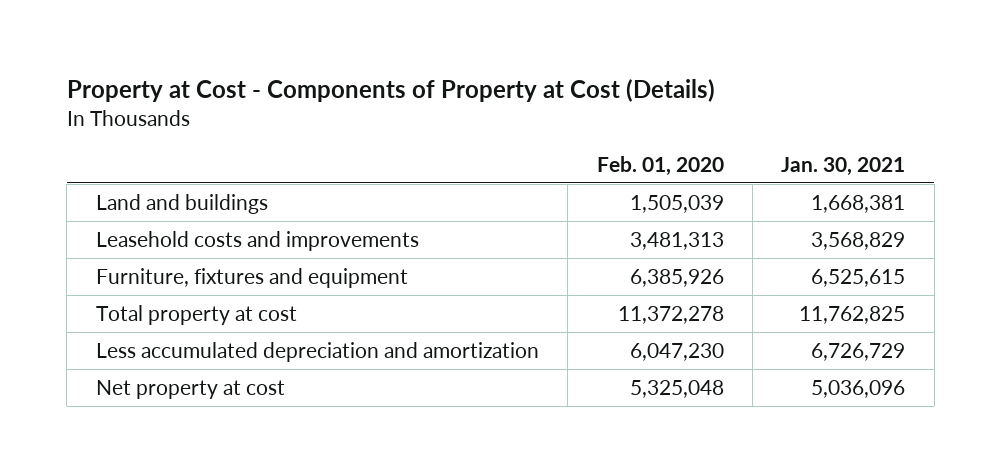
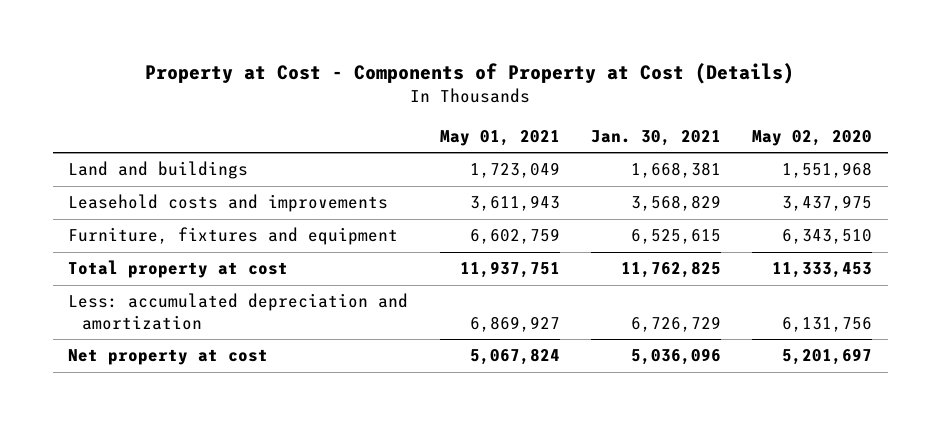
[596,155,724,176] Feb. 01, 2020 -> none
none -> [439,129,560,146] May 01, 2021
none -> [752,129,873,146] May 02, 2020
[95,341,539,362] Less accumulated depreciation and amortization -> [68,293,409,331] Less: accumulated depreciation and amortization

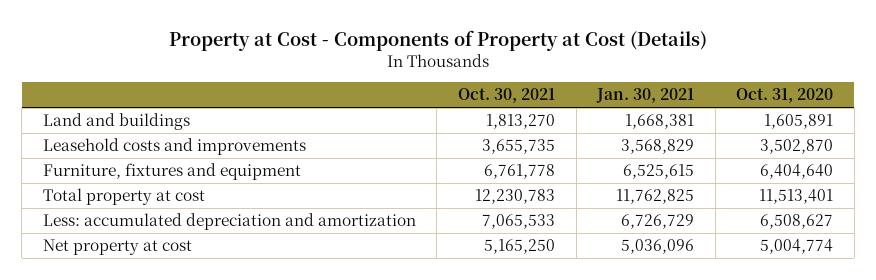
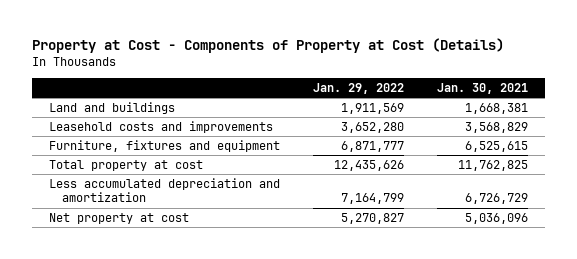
[457,88,555,104] Oct. 30, 2021 -> none
[736,88,834,104] Oct. 31, 2020 -> none
none -> [313,83,405,95] Jan. 29, 2022
[42,213,416,231] Less: accumulated depreciation and amortization -> [48,177,280,203] Less accumulated depreciation and amortization

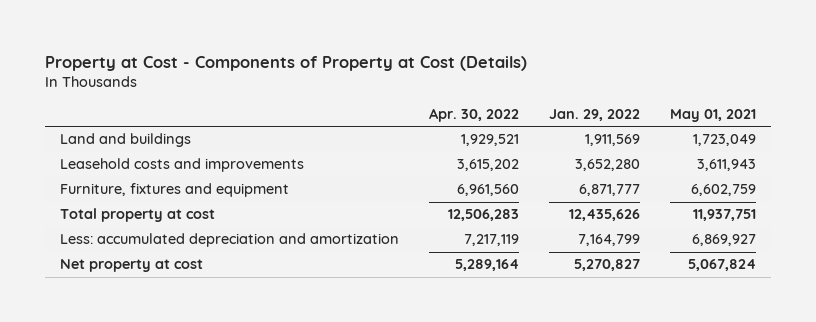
[437,83,529,95] Jan. 30, 2021 -> none
none -> [429,107,520,122] Apr. 30, 2022
none -> [669,108,756,122] May 01, 2021
[48,177,280,203] Less accumulated depreciation and amortization -> [60,233,400,248] Less: accumulated depreciation and amortization

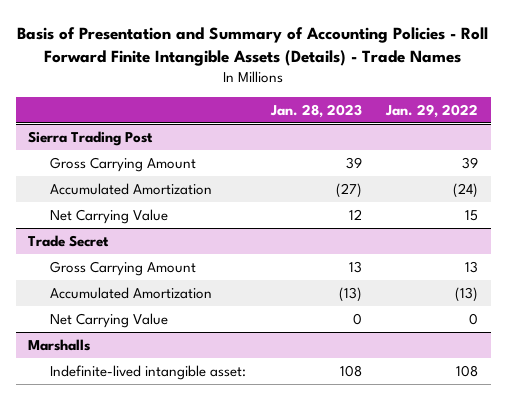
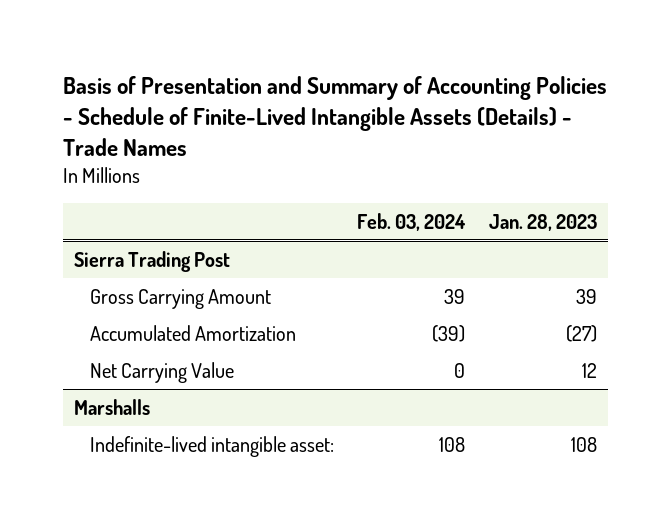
[17,26,489,67] Basis of Presentation and Summary of Accounting Policies - Roll Forward Finite Intangible Assets (Details) - Trade Names -> [62,75,607,156] Basis of Presentation and Summary of Accounting Policies - Schedule of Finite-Lived Intangible Assets (Details) - Trade Names
[385,104,479,119] Jan. 29, 2022 -> none
none -> [357,212,467,231] Feb. 03, 2024
[27,234,109,247] Trade Secret -> none
[50,260,197,276] Gross Carrying Amount -> none
[50,286,213,299] Accumulated Amortization -> none
[50,312,169,328] Net Carrying Value -> none

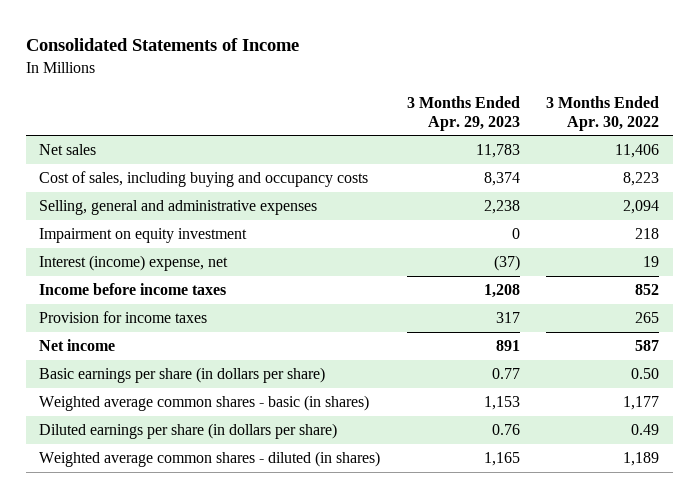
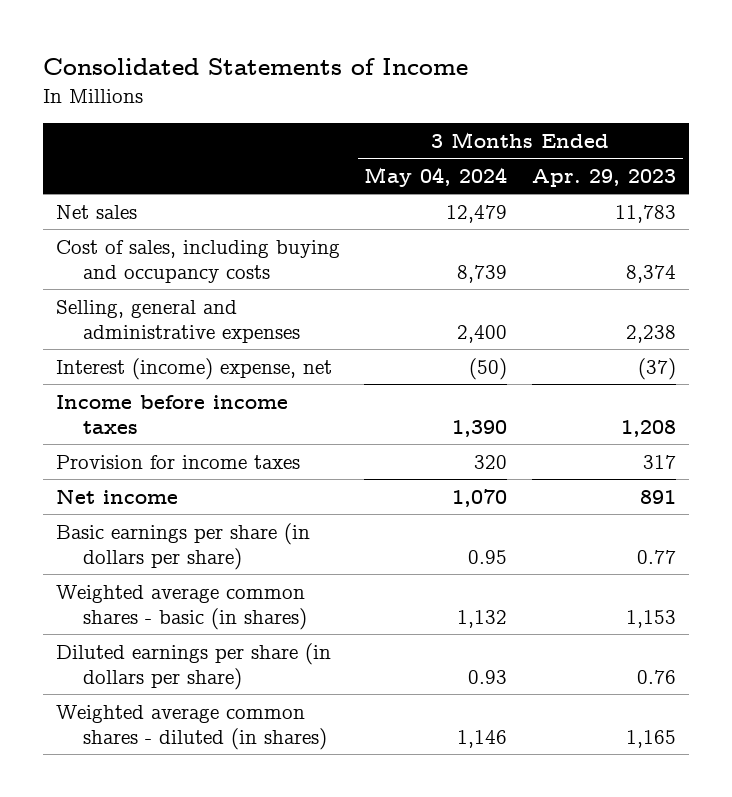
[546,95,660,131] 3 Months Ended Apr. 30, 2022 -> none
none -> [364,166,508,187] May 04, 2024
[39,228,248,244] Impairment on equity investment -> none

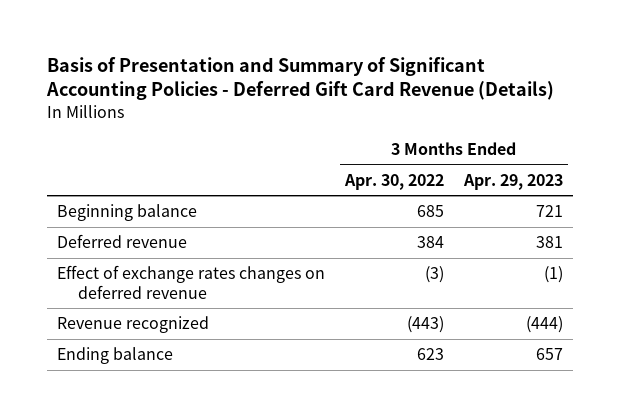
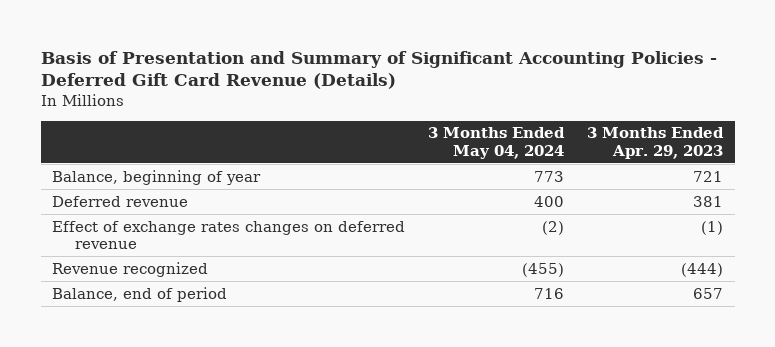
[344,173,445,190] Apr. 30, 2022 -> none
none -> [428,127,566,159] 3 Months Ended May 04, 2024
[57,204,198,222] Beginning balance -> [52,169,262,185] Balance, beginning of year
[57,347,174,365] Ending balance -> [52,286,228,302] Balance, end of period

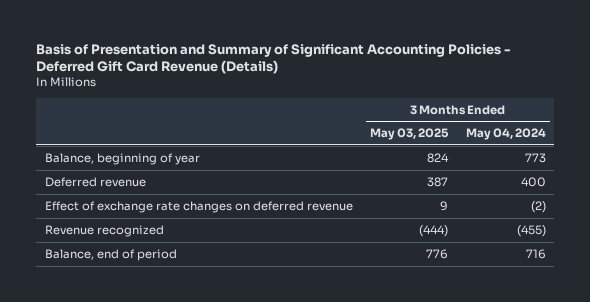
[587,127,725,159] 3 Months Ended Apr. 29, 2023 -> none
none -> [370,128,450,141] May 03, 2025
[52,220,406,250] Effect of exchange rates changes on deferred revenue -> [44,200,353,213] Effect of exchange rate changes on deferred revenue

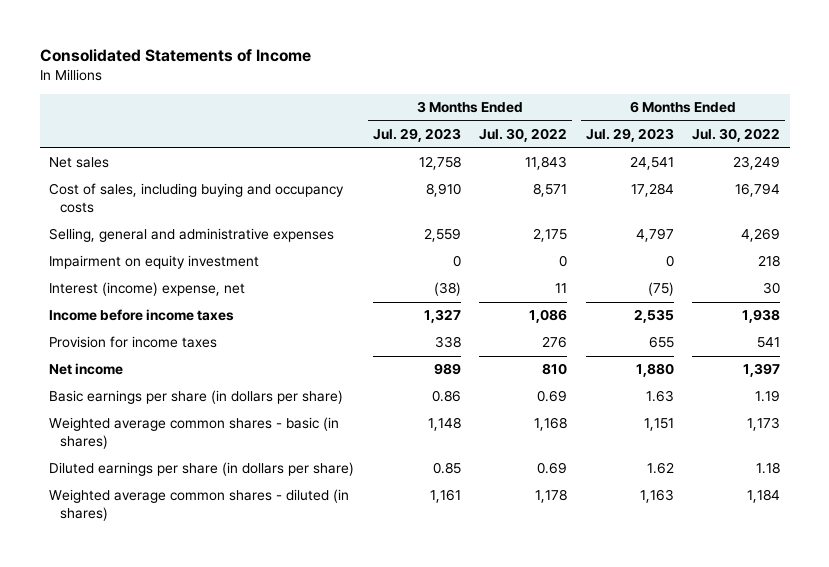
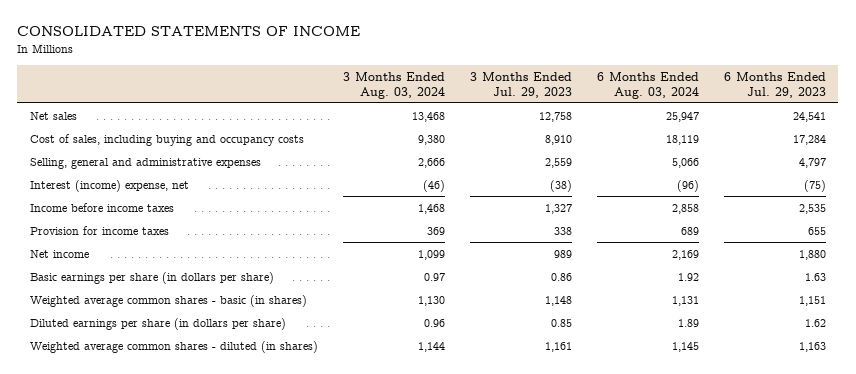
[39,49,311,63] Consolidated Statements of Income -> [17,26,361,37] CONSOLIDATED STATEMENTS OF INCOME
[479,128,568,143] Jul. 30, 2022 -> none
[692,128,781,143] Jul. 30, 2022 -> none
none -> [342,71,445,99] 3 Months Ended Aug. 03, 2024
none -> [596,71,699,99] 6 Months Ended Aug. 03, 2024
[48,255,259,270] Impairment on equity investment -> none

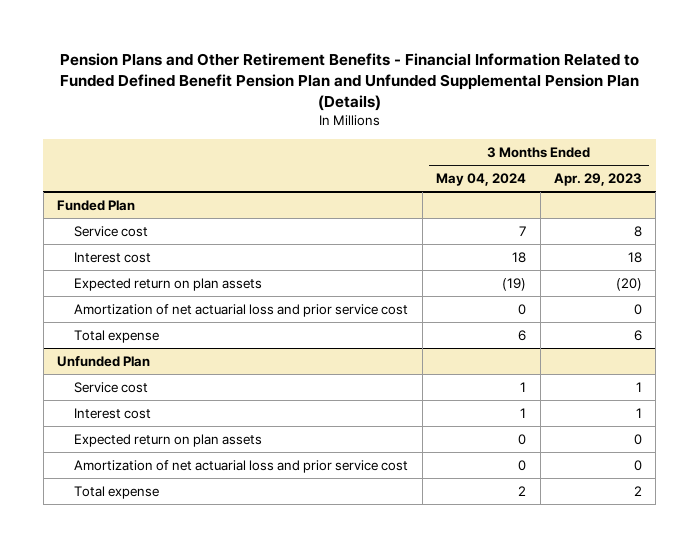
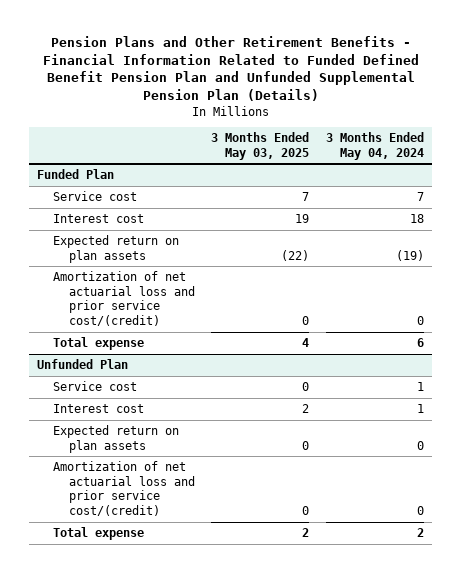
[554,172,643,186] Apr. 29, 2023 -> none
none -> [211,132,310,160] 3 Months Ended May 03, 2025
[74,303,409,317] Amortization of net actuarial loss and prior service cost -> [53,271,196,326] Amortization of net actuarial loss and prior service cost/(credit)
[74,459,409,473] Amortization of net actuarial loss and prior service cost -> [53,461,196,516] Amortization of net actuarial loss and prior service cost/(credit)

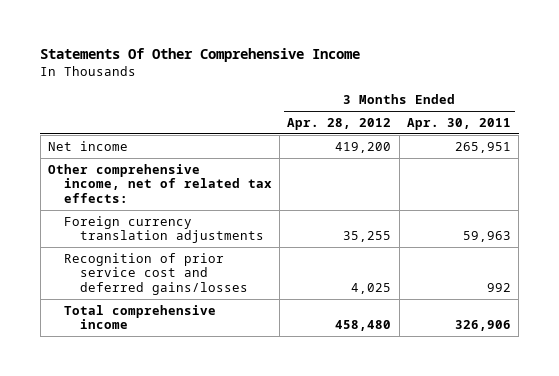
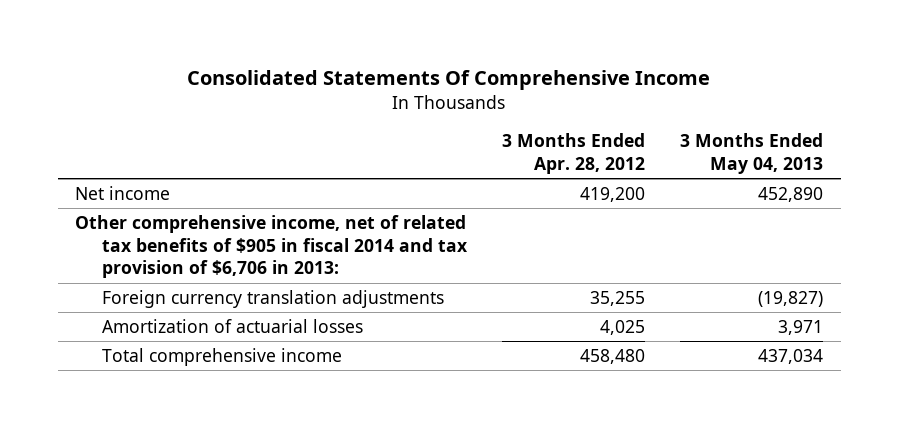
[40,48,361,63] Statements Of Other Comprehensive Income -> [187,70,711,91] Consolidated Statements Of Comprehensive Income
[406,117,511,130] Apr. 30, 2011 -> none
none -> [680,133,824,174] 3 Months Ended May 04, 2013
[48,163,273,204] Other comprehensive income, net of related tax effects: -> [75,214,469,279] Other comprehensive income, net of related tax benefits of $905 in fiscal 2014 and tax provision of $6,706 in 2013:
[64,252,249,296] Recognition of prior service cost and deferred gains/losses -> [102,318,364,333] Amortization of actuarial losses

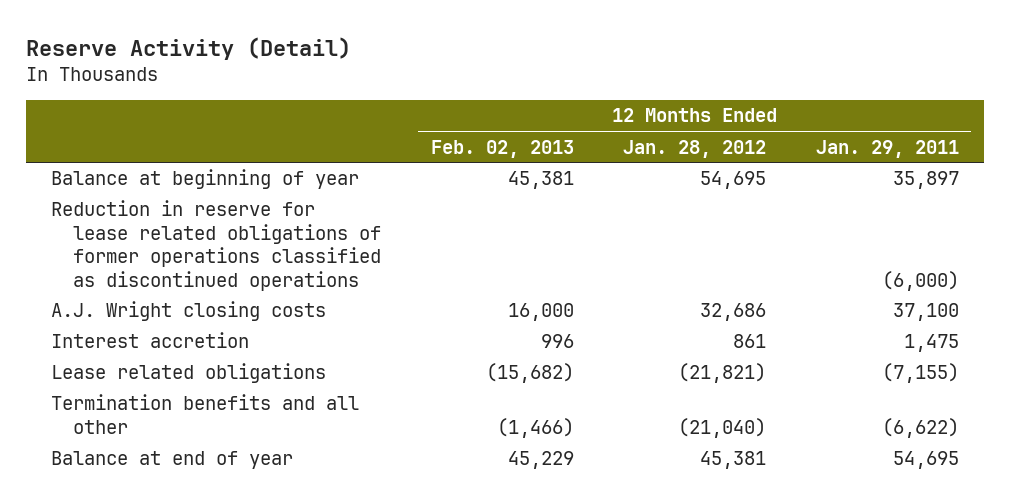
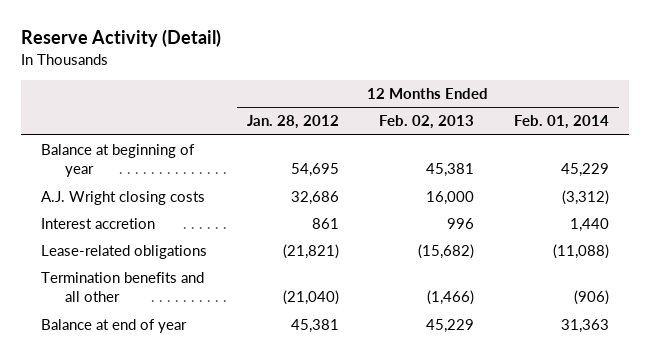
[816,139,960,158] Jan. 29, 2011 -> none
none -> [514,115,610,130] Feb. 01, 2014
[50,200,382,291] Reduction in reserve for lease related obligations of former operations classified as discontinued operations -> none
[50,363,326,384] Lease related obligations -> [40,245,207,260] Lease-related obligations

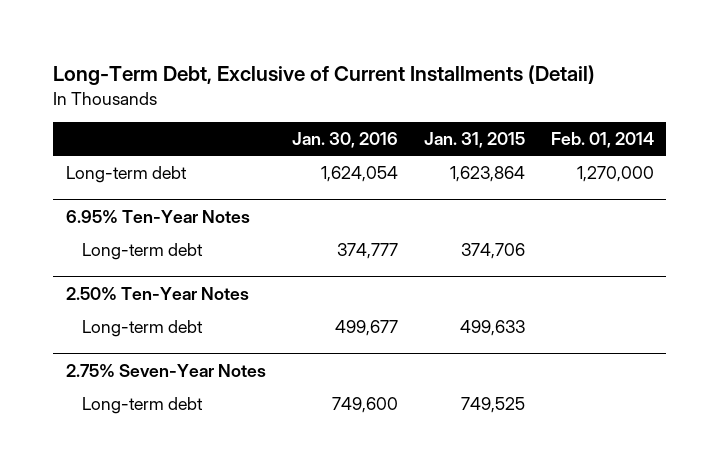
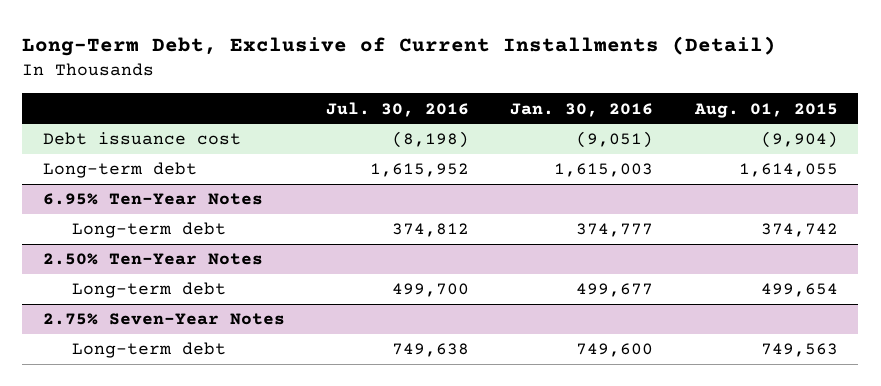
[423,132,525,149] Jan. 31, 2015 -> none
[550,132,654,149] Feb. 01, 2014 -> none
none -> [326,101,470,117] Jul. 30, 2016
none -> [693,102,838,118] Aug. 01, 2015
none -> [42,132,241,146] Debt issuance cost
[320,165,398,182] 1,624,054 -> [554,163,654,178] 1,615,003

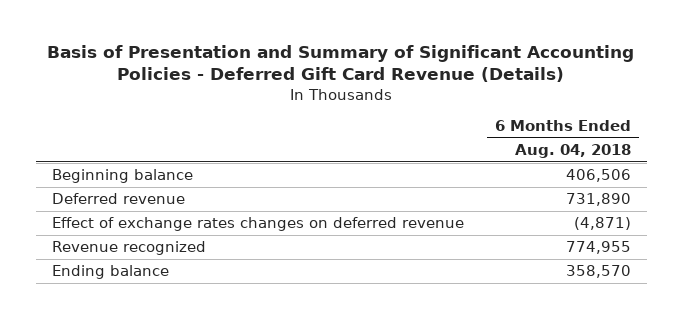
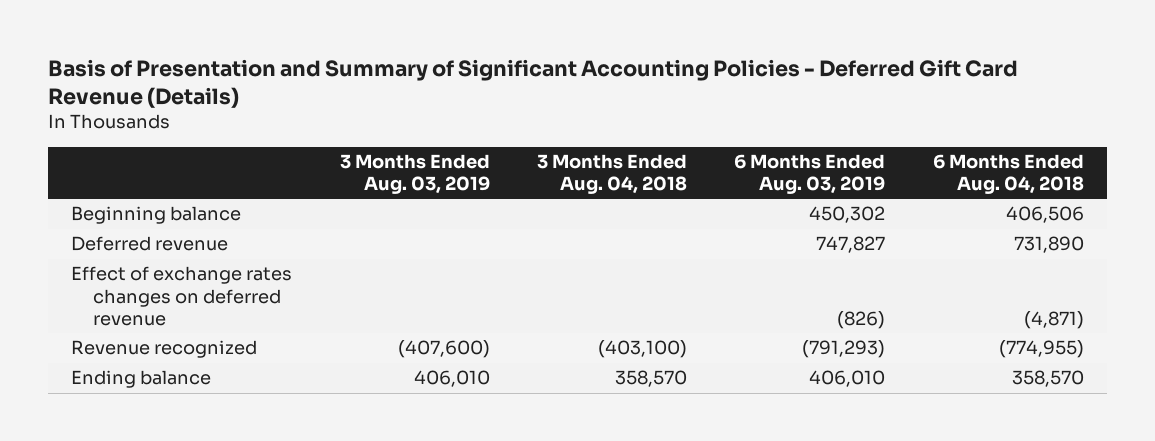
none -> [339,153,490,195] 3 Months Ended Aug. 03, 2019
none -> [536,153,687,195] 3 Months Ended Aug. 04, 2018
none -> [734,153,886,195] 6 Months Ended Aug. 03, 2019
[566,241,632,255] 774,955 -> [998,340,1084,359] (774,955)

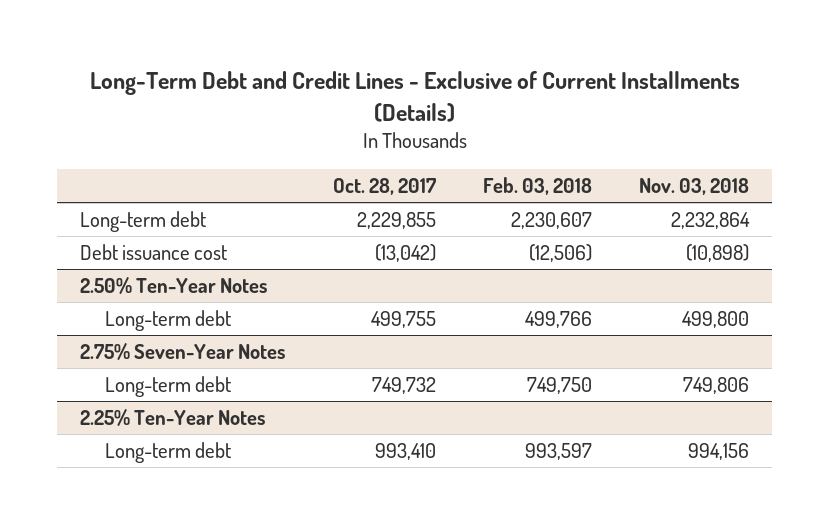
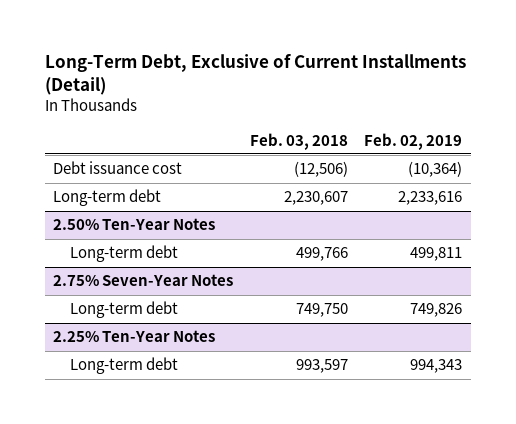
[89,70,740,122] Long-Term Debt and Credit Lines - Exclusive of Current Installments (Details) -> [45,54,467,96] Long-Term Debt, Exclusive of Current Installments (Detail)
[332,177,436,195] Oct. 28, 2017 -> none
[638,177,749,195] Nov. 03, 2018 -> none
none -> [364,132,463,150] Feb. 02, 2019
[80,211,207,233] Long-term debt -> [53,189,162,207] Long-term debt

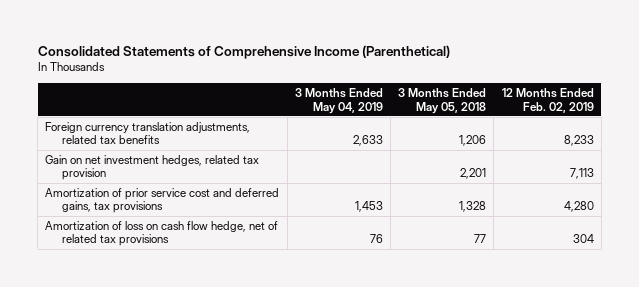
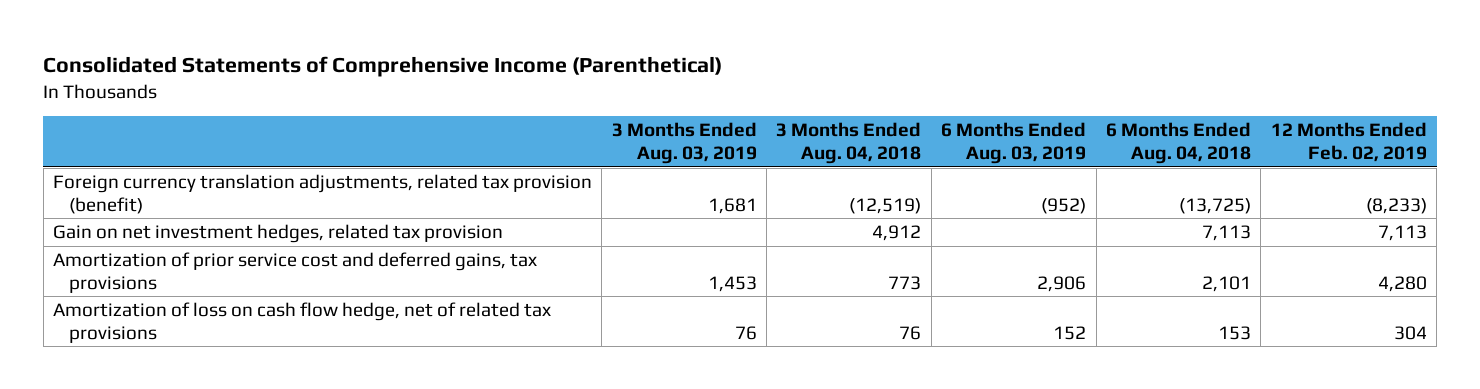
[294,87,383,114] 3 Months Ended May 04, 2019 -> none
[398,87,487,114] 3 Months Ended May 05, 2018 -> none
none -> [611,122,757,165] 3 Months Ended Aug. 03, 2019
none -> [776,122,922,165] 3 Months Ended Aug. 04, 2018
none -> [941,122,1087,165] 6 Months Ended Aug. 03, 2019
none -> [1105,122,1251,165] 6 Months Ended Aug. 04, 2018
[45,121,251,145] Foreign currency translation adjustments, related tax benefits -> [52,173,592,214] Foreign currency translation adjustments, related tax provision (benefit)
[563,135,594,147] 8,233 -> [1365,197,1427,214] (8,233)

